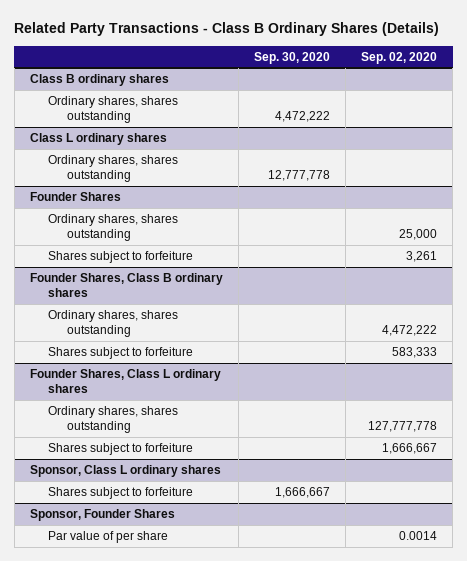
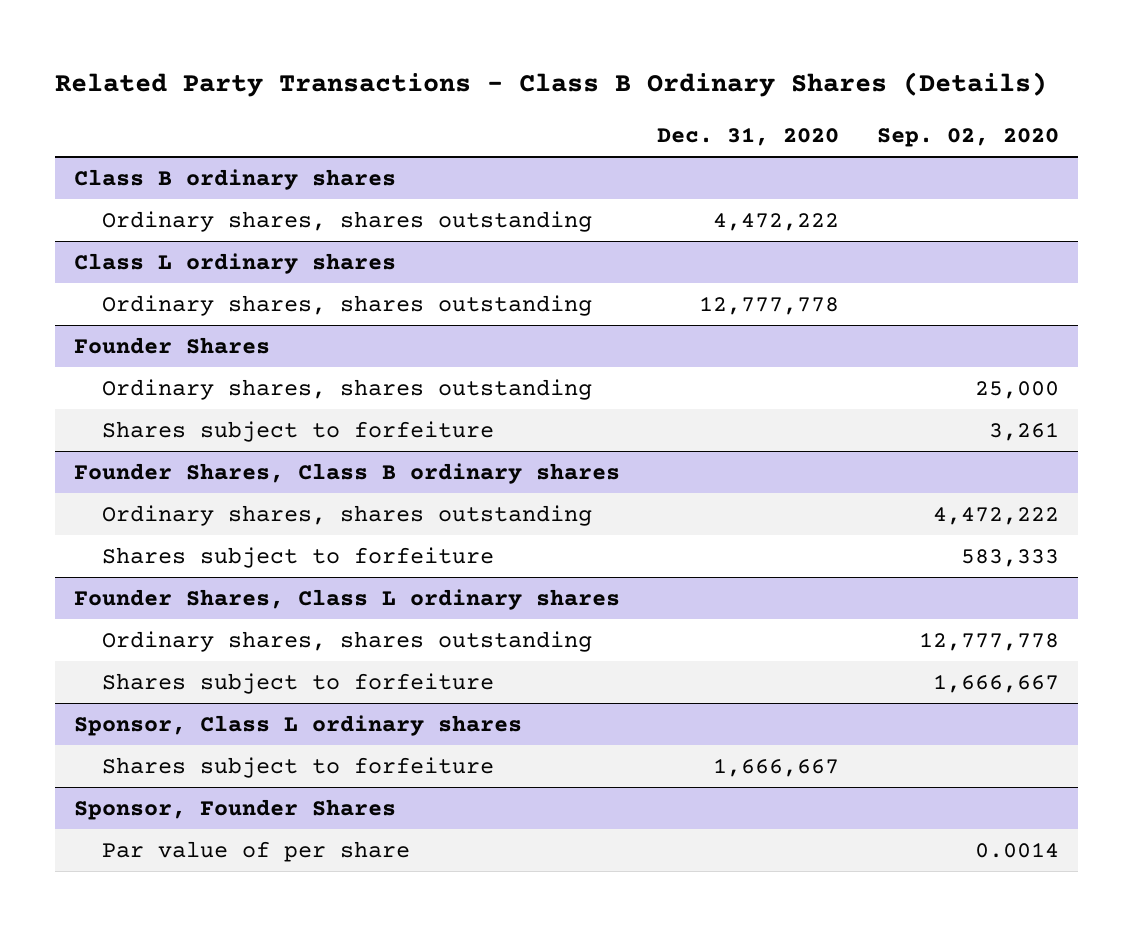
[253,51,330,64] Sep. 30, 2020 -> none
none -> [657,126,840,146] Dec. 31, 2020
[368,420,438,432] 127,777,778 -> [918,631,1059,651] 12,777,778

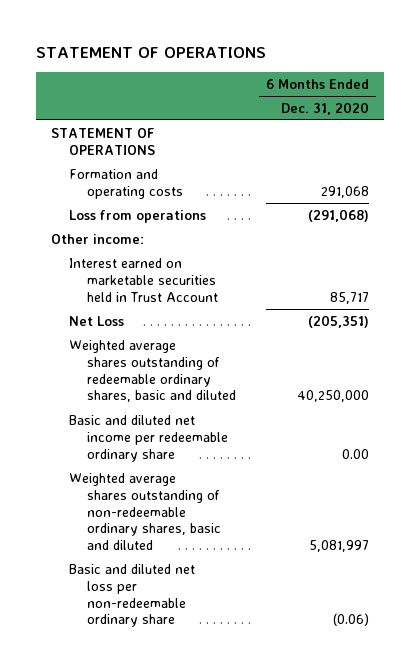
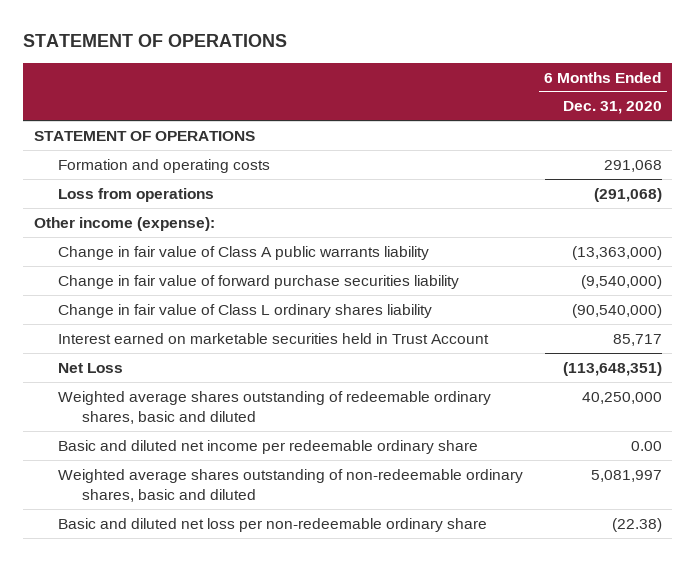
[50,233,144,244] Other income: -> [33,216,215,231] Other income (expense):
none -> [57,245,429,260] Change in fair value of Class A public warrants liability
none -> [57,274,459,289] Change in fair value of forward purchase securities liability
none -> [57,303,432,318] Change in fair value of Class L ordinary shares liability
[308,314,370,328] (205,351) -> [562,361,662,376] (113,648,351)
[333,613,370,627] (0.06) -> [611,517,662,532] (22.38)

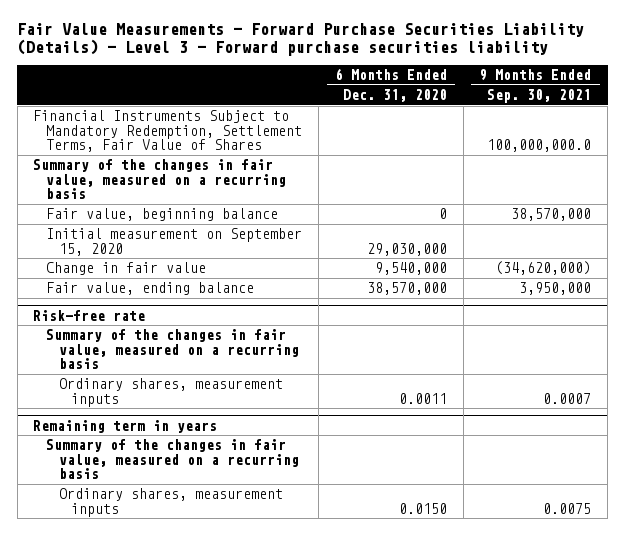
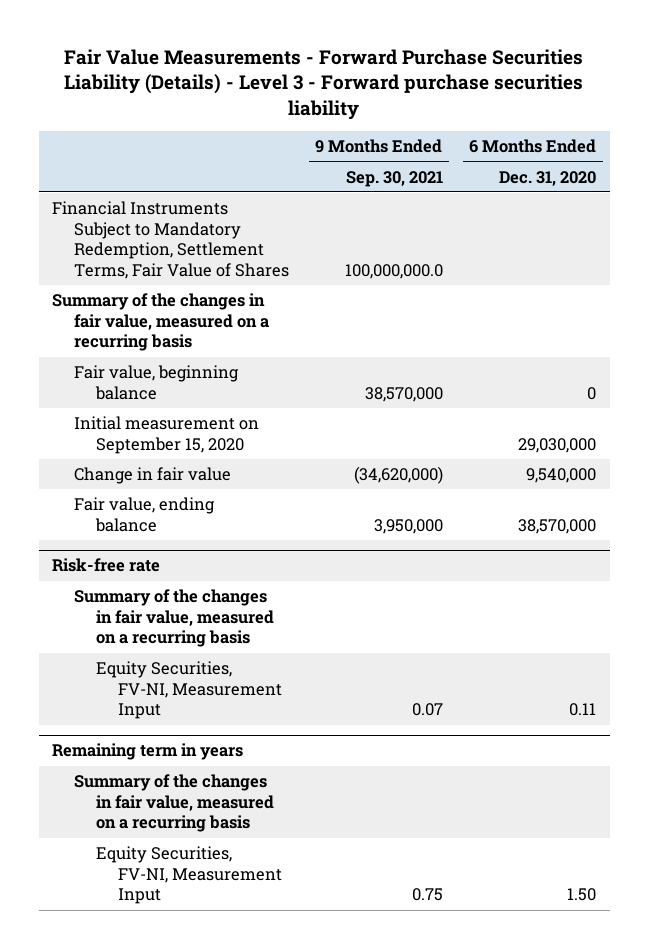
[58,378,283,407] Ordinary shares, measurement inputs -> [95,661,282,720] Equity Securities, FV-NI, Measurement Input
[398,392,447,404] 0.0011 -> [569,703,597,717] 0.11
[543,392,592,404] 0.0007 -> [411,703,443,717] 0.07
[58,488,283,517] Ordinary shares, measurement inputs -> [95,846,282,905] Equity Securities, FV-NI, Measurement Input
[398,502,447,514] 0.0150 -> [567,888,597,902] 1.50
[543,502,592,514] 0.0075 -> [411,888,443,902] 0.75

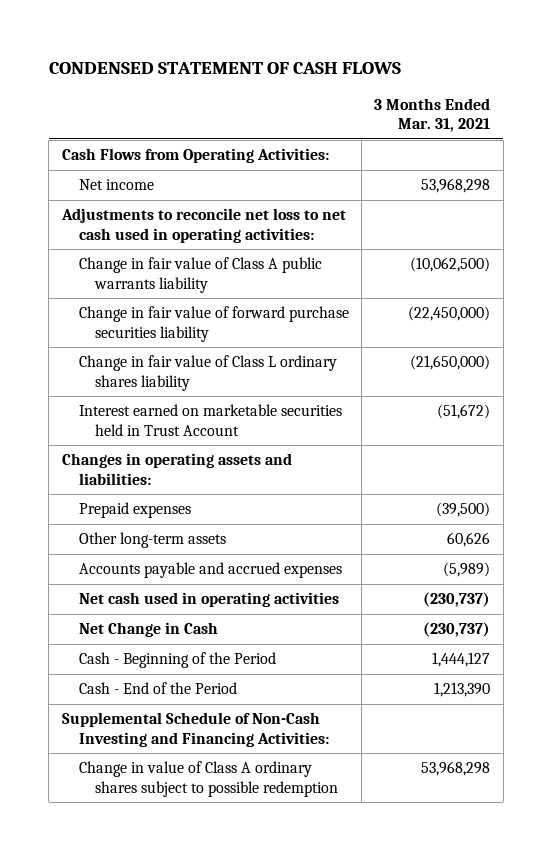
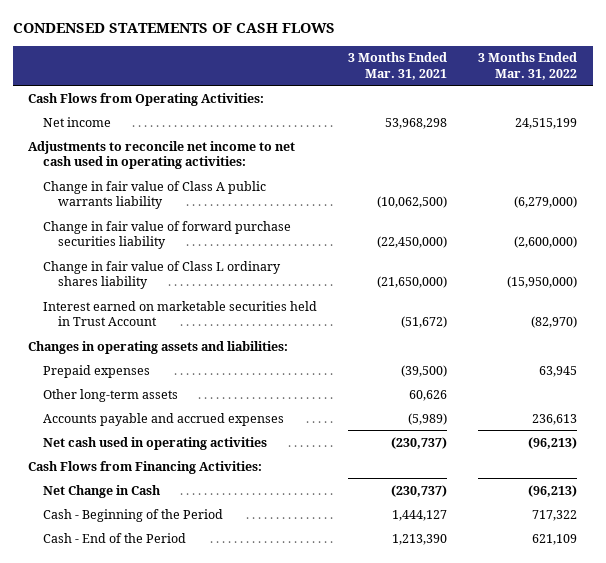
[48,61,401,74] CONDENSED STATEMENT OF CASH FLOWS -> [13,22,336,33] CONDENSED STATEMENTS OF CASH FLOWS
none -> [478,52,578,80] 3 Months Ended Mar. 31, 2022
[60,208,346,243] Adjustments to reconcile net loss to net cash used in operating activities: -> [28,140,296,170] Adjustments to reconcile net income to net cash used in operating activities:
none -> [28,460,263,474] Cash Flows from Financing Activities:
[61,712,329,747] Supplemental Schedule of Non-Cash Investing and Financing Activities: -> none
[78,761,339,797] Change in value of Class A ordinary shares subject to possible redemption -> none

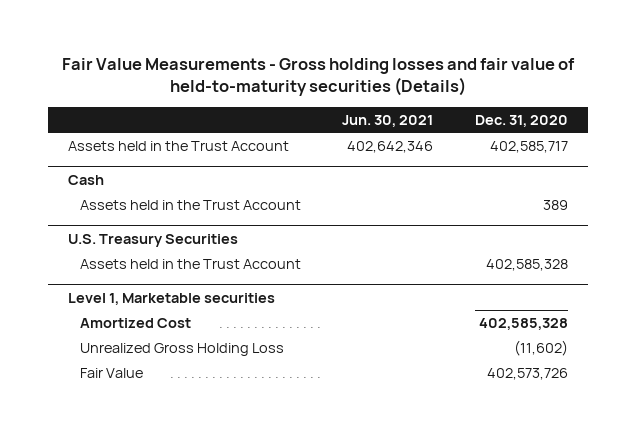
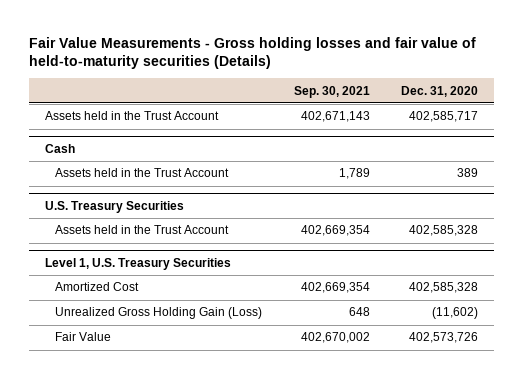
[342,114,434,127] Jun. 30, 2021 -> none
none -> [293,85,370,98] Sep. 30, 2021
[68,292,276,305] Level 1, Marketable securities -> none
none -> [45,258,232,271] Level 1, U.S. Treasury Securities
[79,342,284,356] Unrealized Gross Holding Loss -> [54,307,262,320] Unrealized Gross Holding Gain (Loss)

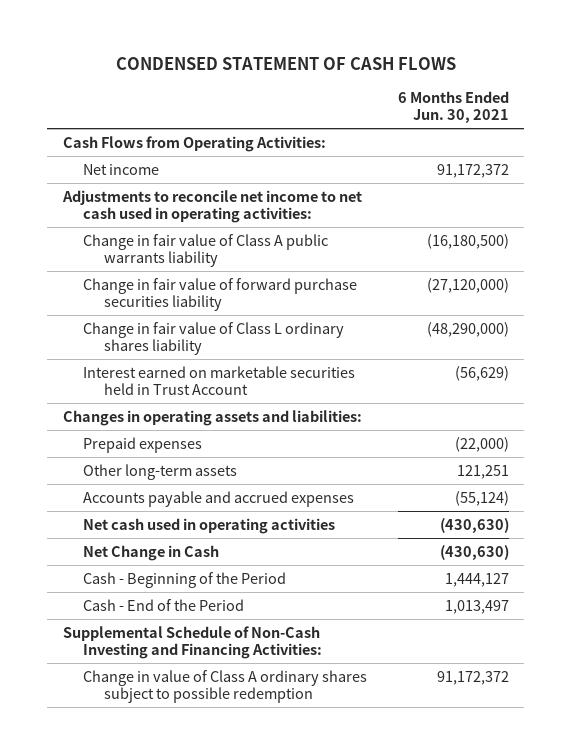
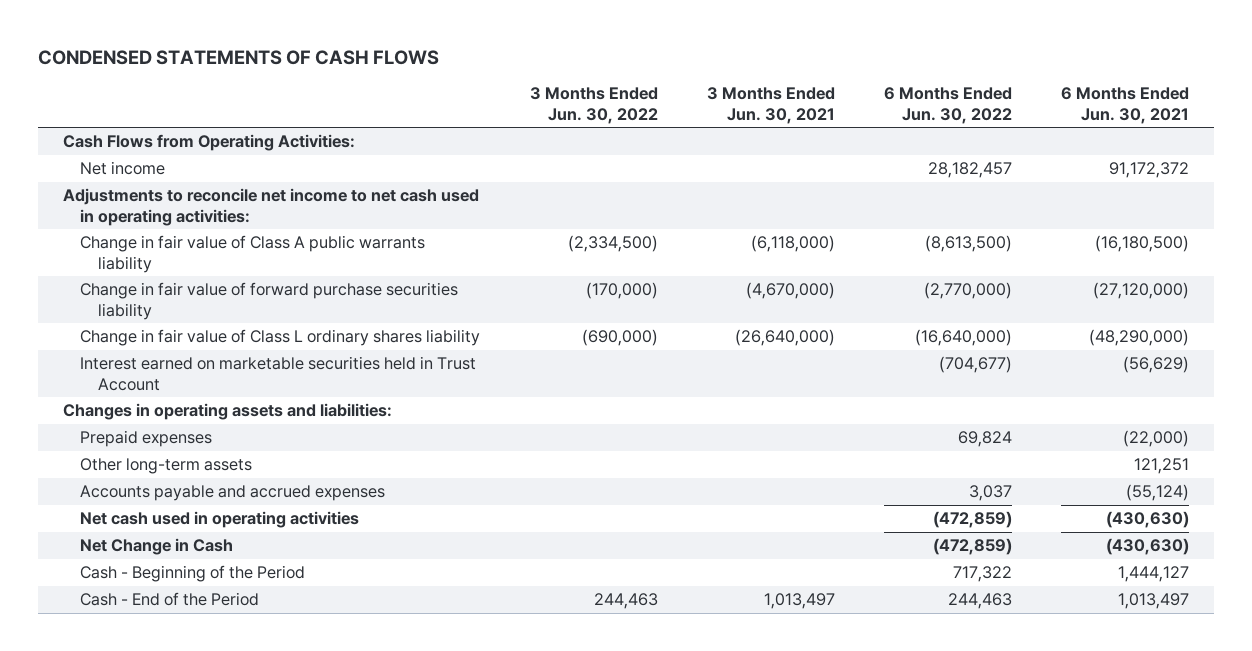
[115,56,456,70] CONDENSED STATEMENT OF CASH FLOWS -> [38,49,440,65] CONDENSED STATEMENTS OF CASH FLOWS
none -> [529,87,658,124] 3 Months Ended Jun. 30, 2022
none -> [706,87,835,124] 3 Months Ended Jun. 30, 2021
none -> [884,87,1013,124] 6 Months Ended Jun. 30, 2022
[62,625,323,659] Supplemental Schedule of Non-Cash Investing and Financing Activities: -> none
[83,669,368,703] Change in value of Class A ordinary shares subject to possible redemption -> none

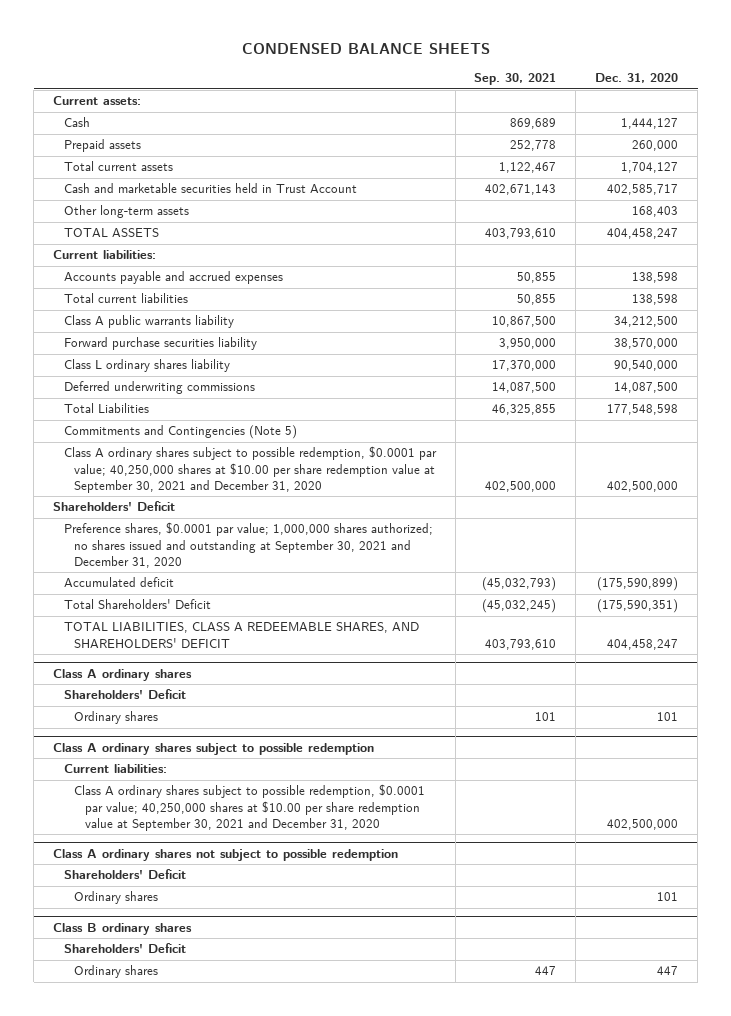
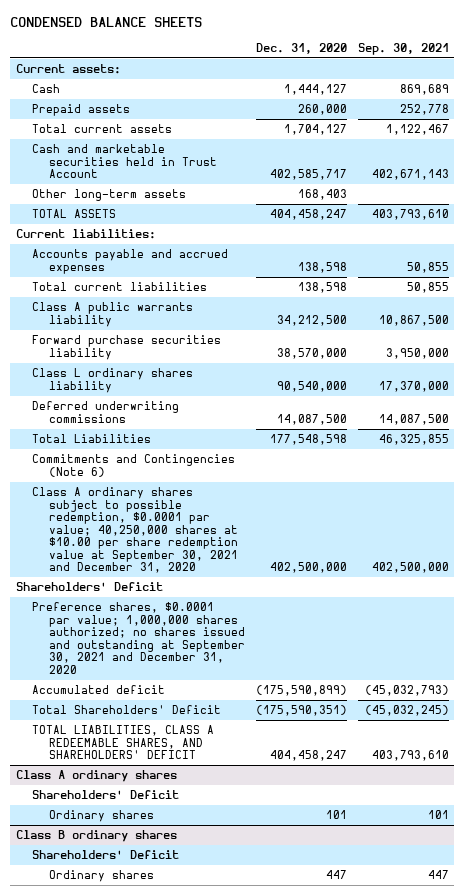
[63,425,297,440] Commitments and Contingencies (Note 5) -> [32,454,236,477] Commitments and Contingencies (Note 6)
[53,742,375,755] Class A ordinary shares subject to possible redemption -> none
[63,764,167,774] Current liabilities: -> none
[74,784,426,831] Class A ordinary shares subject to possible redemption, $0.0001 par value; 40,250,000 shares at $10.00 per share redemption value at September 30, 2021 and December 31, 2020 -> none
[53,848,399,861] Class A ordinary shares not subject to possible redemption -> none
[63,869,186,880] Shareholders' Deficit -> none
[74,891,159,905] Ordinary shares -> none

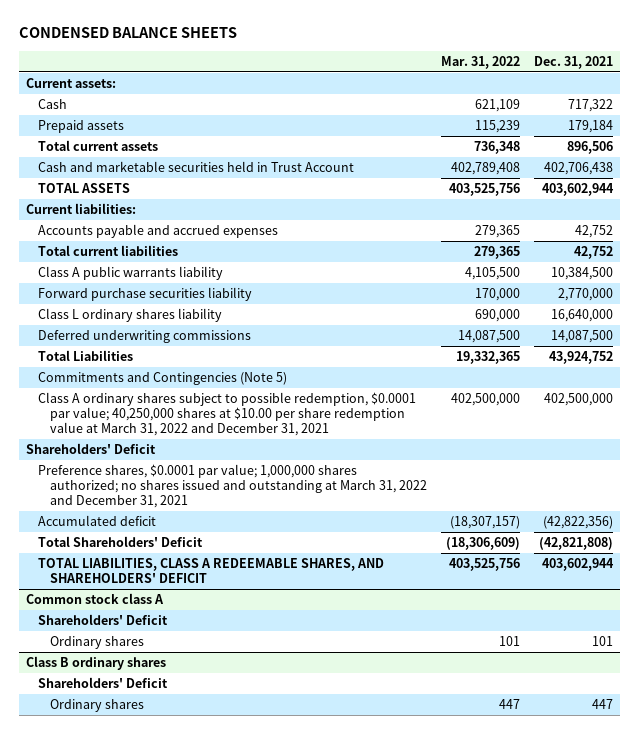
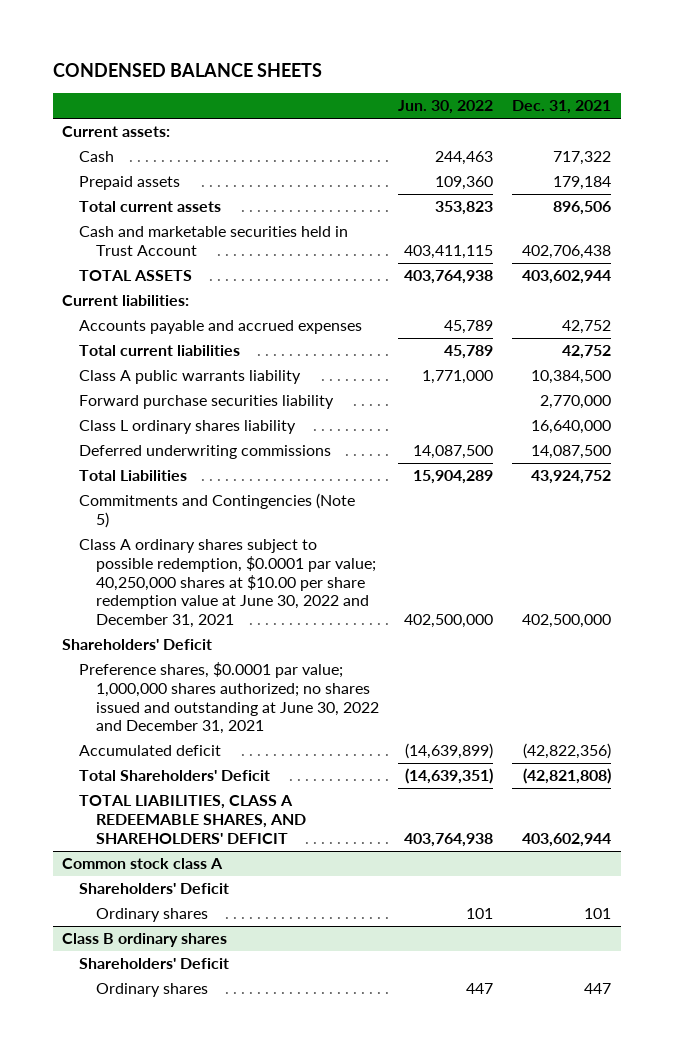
[441,55,521,69] Mar. 31, 2022 -> none
none -> [398,100,494,115] Jun. 30, 2022
[37,391,416,436] Class A ordinary shares subject to possible redemption, $0.0001 par value; 40,250,000 shares at $10.00 per share redemption value at March 31, 2022 and December 31, 2021 -> [79,539,377,629] Class A ordinary shares subject to possible redemption, $0.0001 par value; 40,250,000 shares at $10.00 per share redemption value at June 30, 2022 and December 31, 2021
[37,463,428,508] Preference shares, $0.0001 par value; 1,000,000 shares authorized; no shares issued and outstanding at March 31, 2022 and December 31, 2021 -> [79,662,380,735] Preference shares, $0.0001 par value; 1,000,000 shares authorized; no shares issued and outstanding at June 30, 2022 and December 31, 2021

